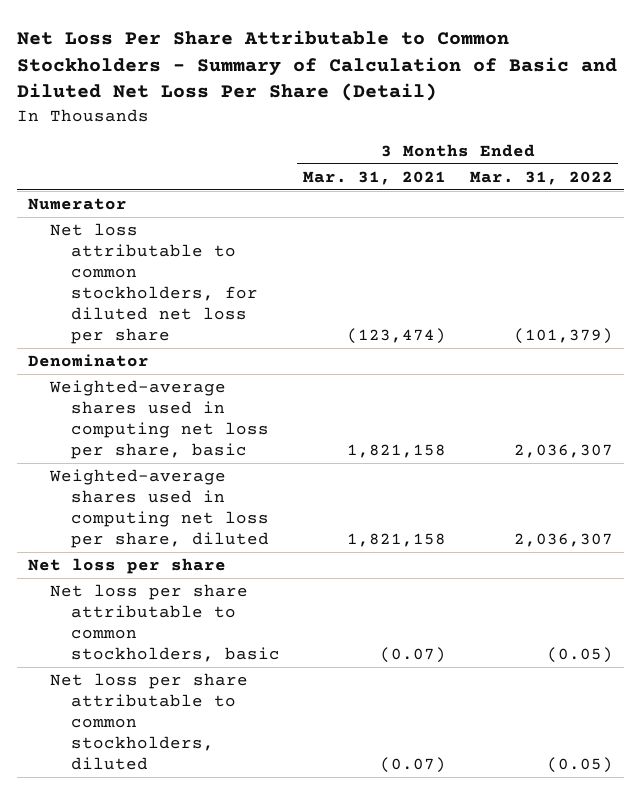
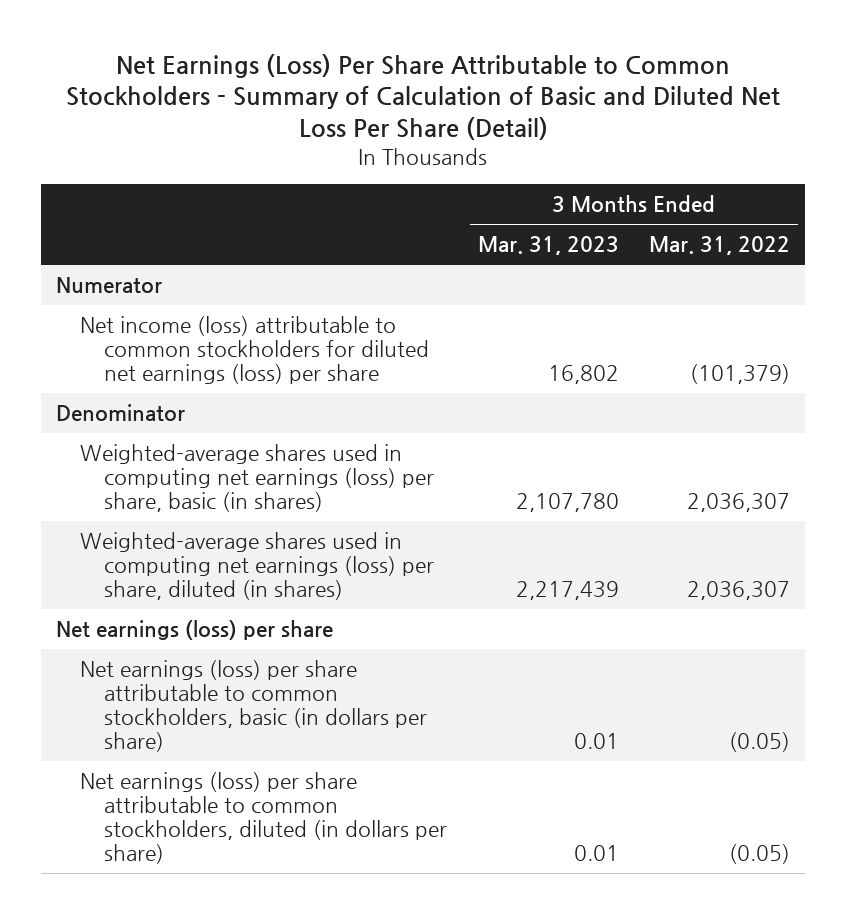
[16,29,617,102] Net Loss Per Share Attributable to Common Stockholders - Summary of Calculation of Basic and Diluted Net Loss Per Share (Detail) -> [66,53,781,141] Net Earnings (Loss) Per Share Attributable to Common Stockholders - Summary of Calculation of Basic and Diluted Net Loss Per Share (Detail)
[303,170,447,185] Mar. 31, 2021 -> none
none -> [477,236,619,256] Mar. 31, 2023
[49,222,258,345] Net loss attributable to common stockholders, for diluted net loss per share -> [80,316,430,384] Net income (loss) attributable to common stockholders for diluted net earnings (loss) per share
[48,379,269,460] Weighted-average shares used in computing net loss per share, basic -> [80,444,435,512] Weighted-average shares used in computing net earnings (loss) per share, basic (in shares)
[48,468,269,549] Weighted-average shares used in computing net loss per share, diluted -> [80,532,435,600] Weighted-average shares used in computing net earnings (loss) per share, diluted (in shares)
[28,557,227,574] Net loss per share -> [56,620,334,641] Net earnings (loss) per share
[49,583,280,663] Net loss per share attributable to common stockholders, basic -> [80,660,428,752] Net earnings (loss) per share attributable to common stockholders, basic (in dollars per share)
[49,672,248,771] Net loss per share attributable to common stockholders, diluted -> [80,772,448,864] Net earnings (loss) per share attributable to common stockholders, diluted (in dollars per share)

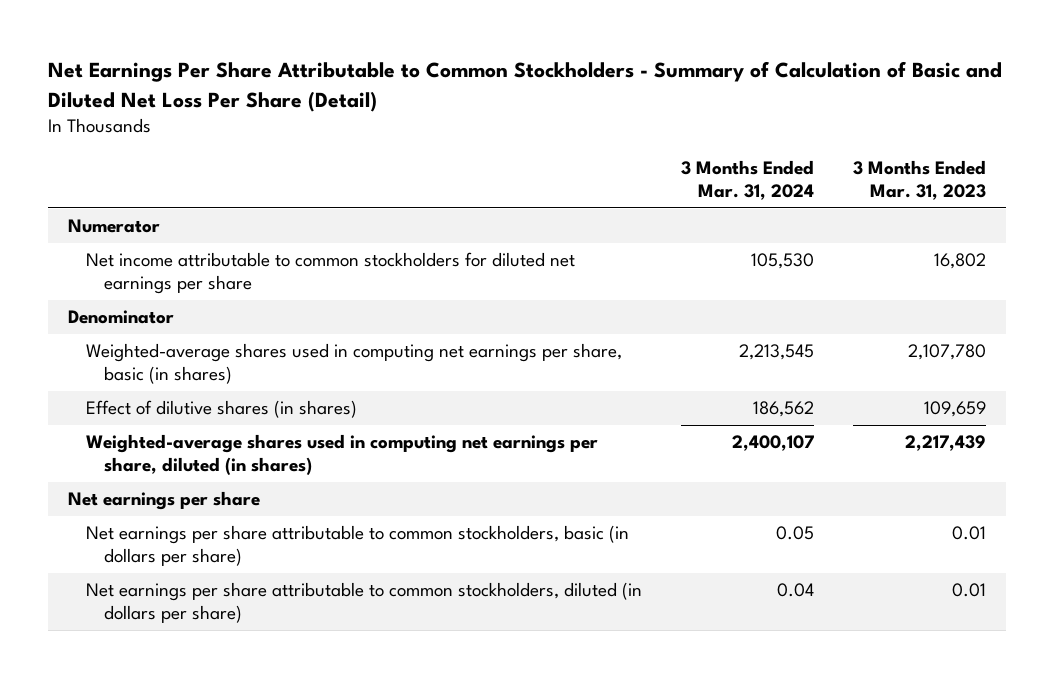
[66,53,781,141] Net Earnings (Loss) Per Share Attributable to Common Stockholders - Summary of Calculation of Basic and Diluted Net Loss Per Share (Detail) -> [47,61,1002,112] Net Earnings Per Share Attributable to Common Stockholders - Summary of Calculation of Basic and Diluted Net Loss Per Share (Detail)
[649,236,791,256] Mar. 31, 2022 -> none
none -> [681,160,815,200] 3 Months Ended Mar. 31, 2024
[80,316,430,384] Net income (loss) attributable to common stockholders for diluted net earnings (loss) per share -> [85,252,575,294] Net income attributable to common stockholders for diluted net earnings per share
[80,444,435,512] Weighted-average shares used in computing net earnings (loss) per share, basic (in shares) -> [85,343,622,384] Weighted-average shares used in computing net earnings per share, basic (in shares)
none -> [85,400,357,419] Effect of dilutive shares (in shares)
[80,532,435,600] Weighted-average shares used in computing net earnings (loss) per share, diluted (in shares) -> [85,434,598,475] Weighted-average shares used in computing net earnings per share, diluted (in shares)
[56,620,334,641] Net earnings (loss) per share -> [67,491,260,511] Net earnings per share
[80,660,428,752] Net earnings (loss) per share attributable to common stockholders, basic (in dollars per share) -> [85,525,629,566] Net earnings per share attributable to common stockholders, basic (in dollars per share)
[80,772,448,864] Net earnings (loss) per share attributable to common stockholders, diluted (in dollars per share) -> [85,582,642,623] Net earnings per share attributable to common stockholders, diluted (in dollars per share)

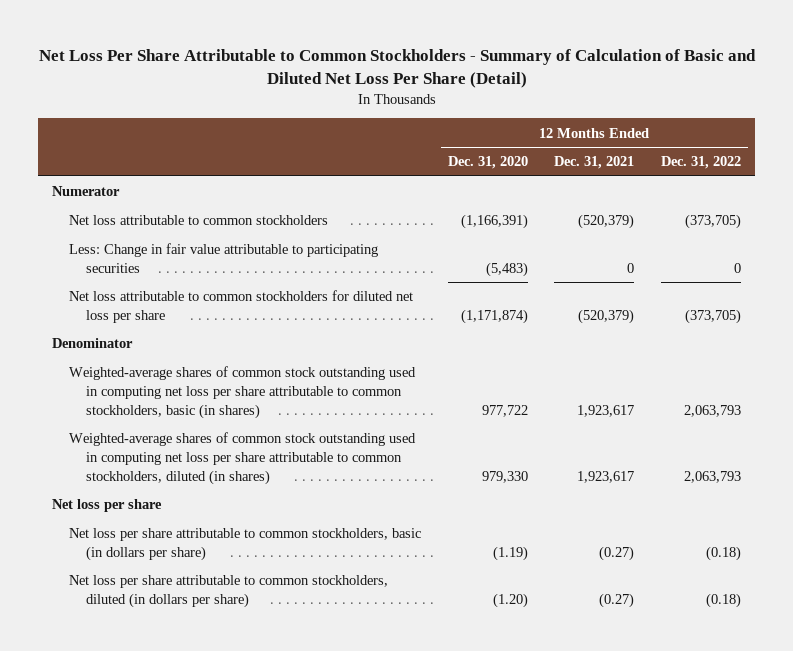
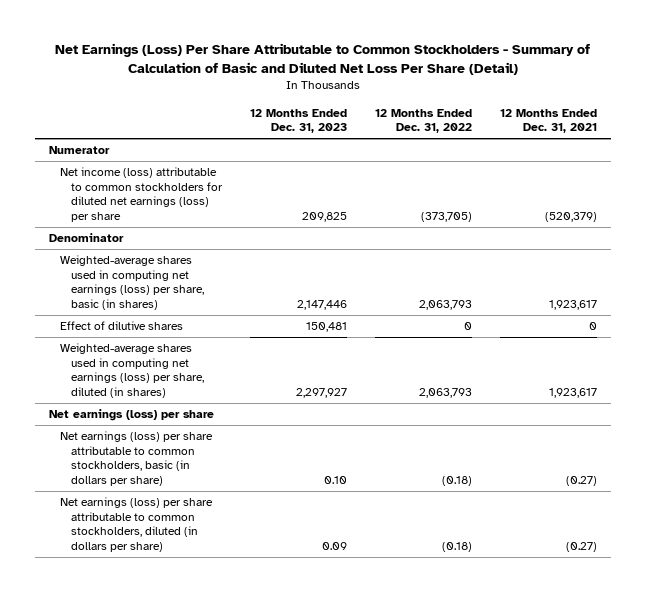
[38,49,756,88] Net Loss Per Share Attributable to Common Stockholders - Summary of Calculation of Basic and Diluted Net Loss Per Share (Detail) -> [54,42,590,75] Net Earnings (Loss) Per Share Attributable to Common Stockholders - Summary of Calculation of Basic and Diluted Net Loss Per Share (Detail)
[447,156,528,170] Dec. 31, 2020 -> none
none -> [249,108,347,134] 12 Months Ended Dec. 31, 2023
[69,215,329,226] Net loss attributable to common stockholders -> none
[69,243,379,273] Less: Change in fair value attributable to participating securities -> none
[69,290,414,323] Net loss attributable to common stockholders for diluted net loss per share -> [59,167,223,223] Net income (loss) attributable to common stockholders for diluted net earnings (loss) per share
[69,366,417,419] Weighted-average shares of common stock outstanding used in computing net loss per share attributable to common stockholders, basic (in shares) -> [59,255,204,311] Weighted-average shares used in computing net earnings (loss) per share, basic (in shares)
none -> [59,321,183,331] Effect of dilutive shares
[69,432,417,485] Weighted-average shares of common stock outstanding used in computing net loss per share attributable to common stockholders, diluted (in shares) -> [59,343,204,399] Weighted-average shares used in computing net earnings (loss) per share, diluted (in shares)
[51,499,162,513] Net loss per share -> [48,409,214,422] Net earnings (loss) per share
[69,528,422,561] Net loss per share attributable to common stockholders, basic (in dollars per share) -> [59,431,213,487] Net earnings (loss) per share attributable to common stockholders, basic (in dollars per share)
[69,575,389,608] Net loss per share attributable to common stockholders, diluted (in dollars per share) -> [59,497,213,553] Net earnings (loss) per share attributable to common stockholders, diluted (in dollars per share)

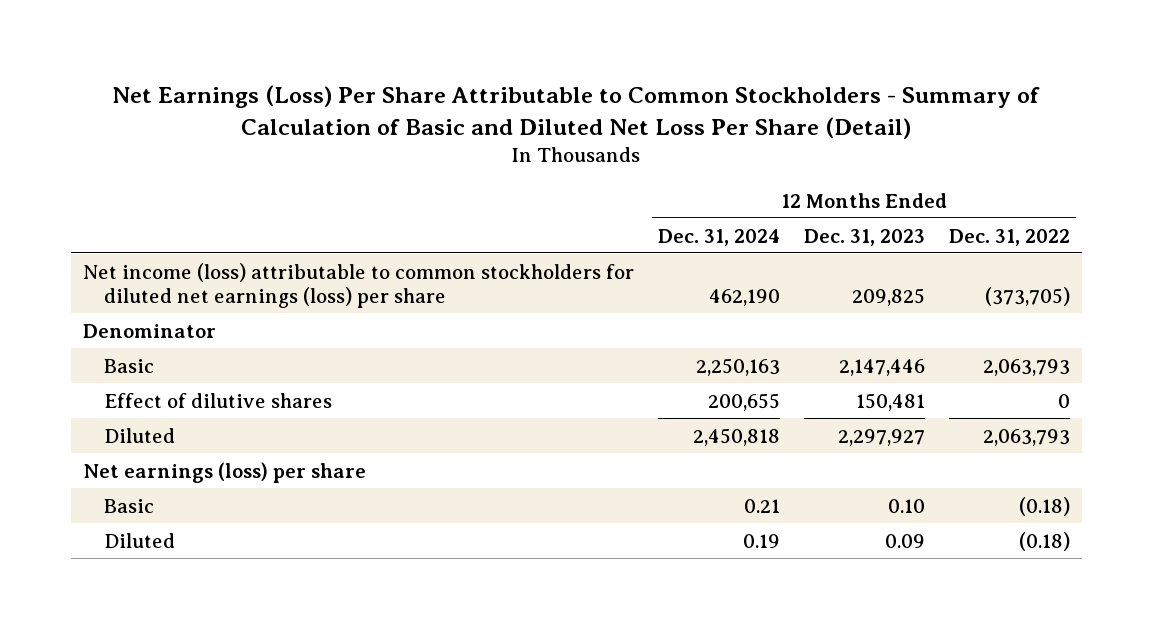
[499,108,597,134] 12 Months Ended Dec. 31, 2021 -> none
none -> [657,228,780,246] Dec. 31, 2024
[48,146,110,155] Numerator -> none
[59,255,204,311] Weighted-average shares used in computing net earnings (loss) per share, basic (in shares) -> [103,358,154,373] Basic
[59,343,204,399] Weighted-average shares used in computing net earnings (loss) per share, diluted (in shares) -> [103,427,175,443] Diluted
[59,431,213,487] Net earnings (loss) per share attributable to common stockholders, basic (in dollars per share) -> [103,498,154,513] Basic
[59,497,213,553] Net earnings (loss) per share attributable to common stockholders, diluted (in dollars per share) -> [103,532,175,548] Diluted

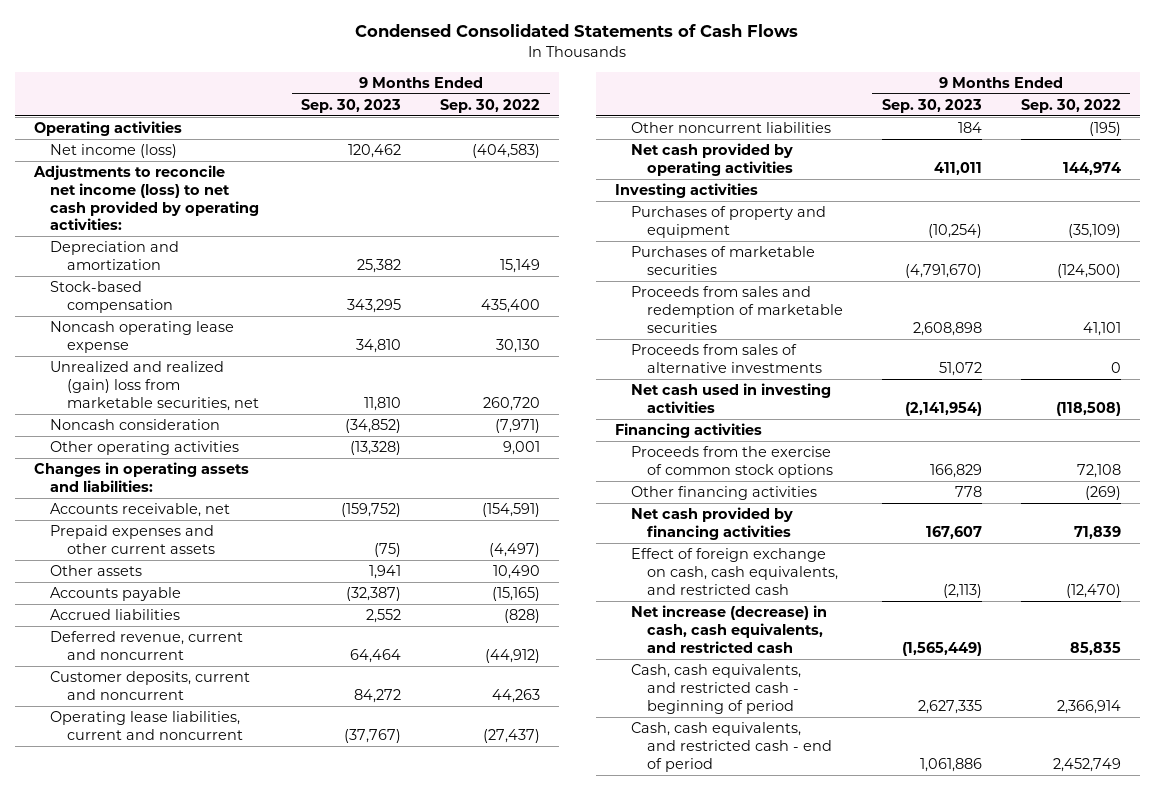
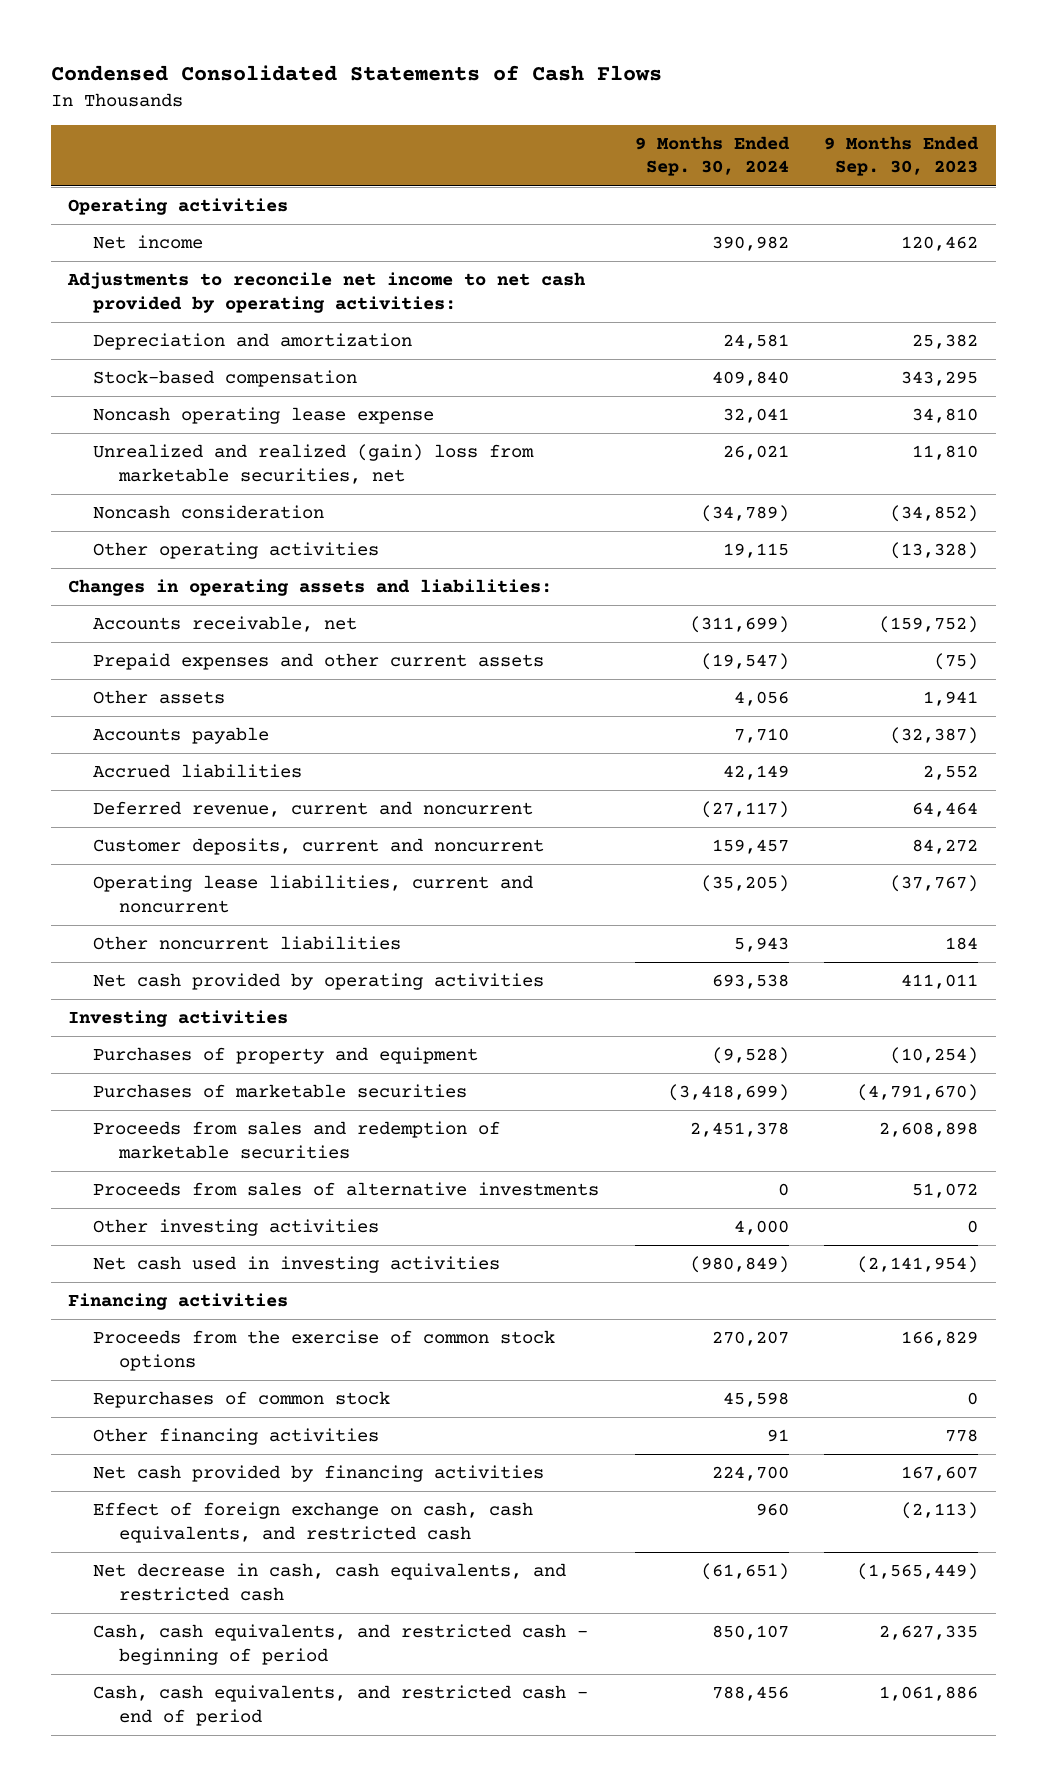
[439,98,540,113] Sep. 30, 2022 -> none
none -> [634,136,790,177] 9 Months Ended Sep. 30, 2024
[50,144,178,159] Net income (loss) -> [93,235,204,250] Net income
[33,165,260,231] Adjustments to reconcile net income (loss) to net cash provided by operating activities: -> [67,272,587,313] Adjustments to reconcile net income to net cash provided by operating activities:
none -> [93,1219,380,1237] Other investing activities
none -> [93,1391,391,1409] Repurchases of common stock
[631,605,828,653] Net increase (decrease) in cash, cash equivalents, and restricted cash -> [93,1563,567,1601] Net decrease in cash, cash equivalents, and restricted cash

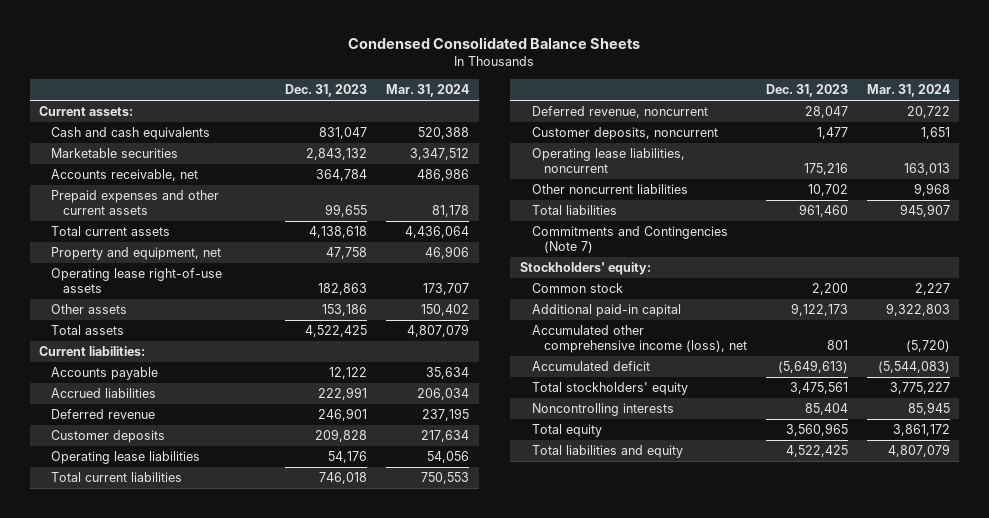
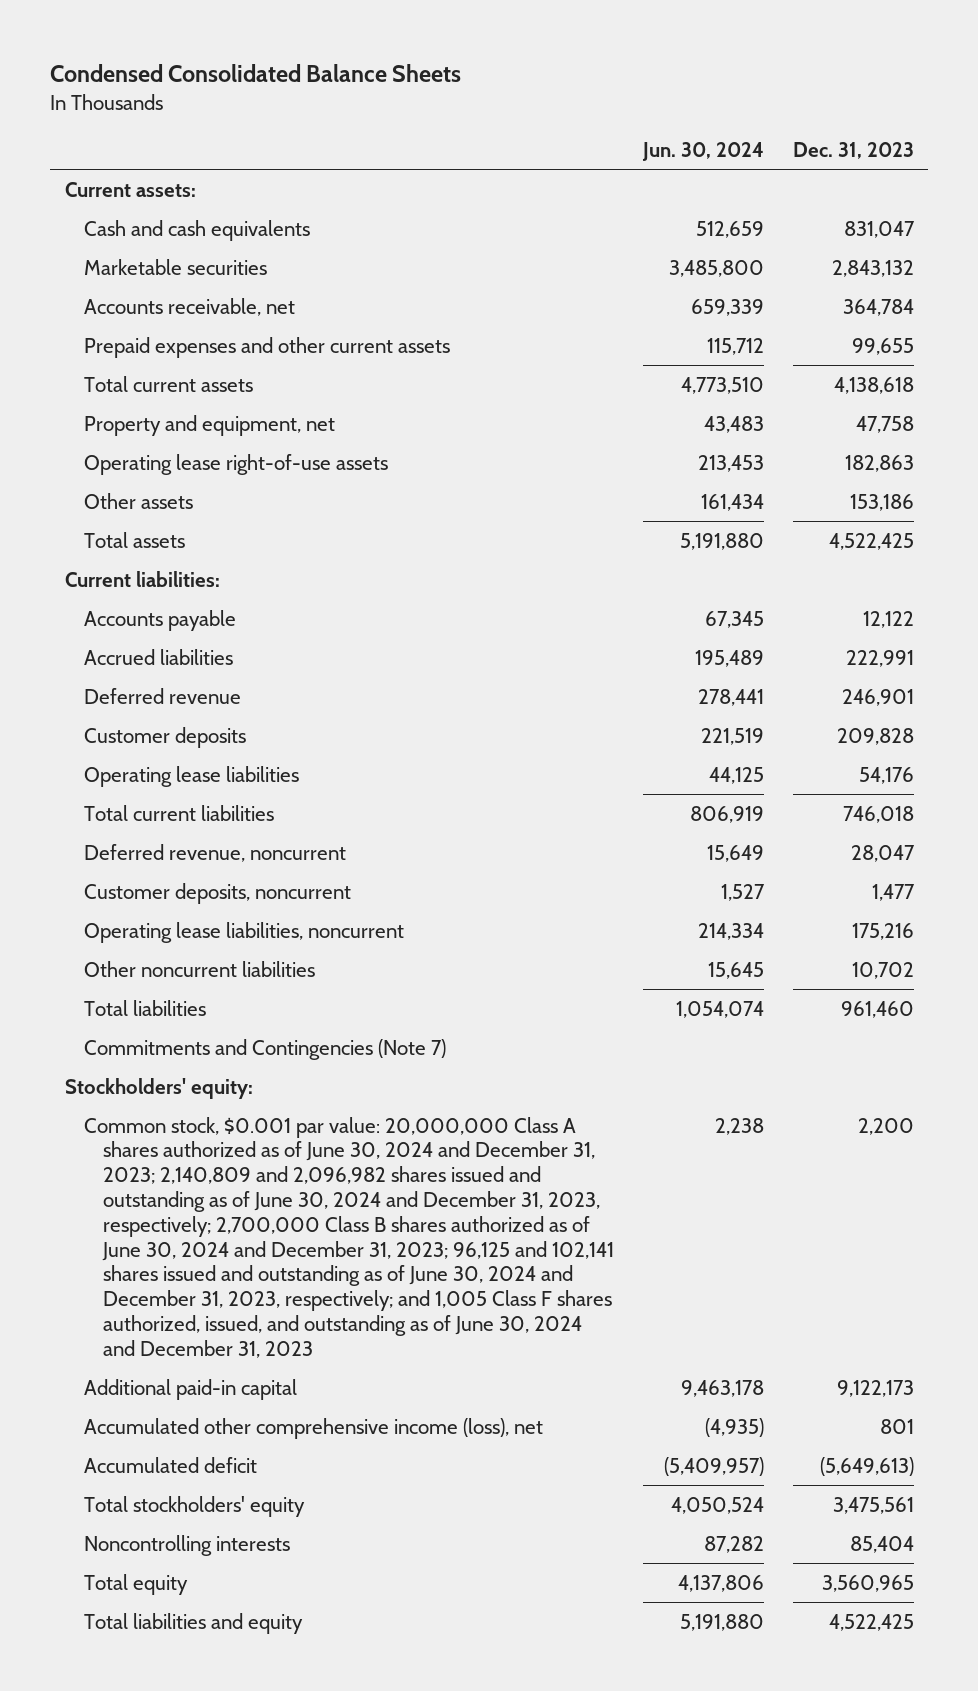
[386,84,470,98] Mar. 31, 2024 -> none
none -> [641,142,764,162] Jun. 30, 2024
[531,283,623,294] Common stock -> [83,1116,614,1358] Common stock, $0.001 par value: 20,000,000 Class A shares authorized as of June 30, 2024 and December 31, 2023; 2,140,809 and 2,096,982 shares issued and outstanding as of June 30, 2024 and December 31, 2023, respectively; 2,700,000 Class B shares authorized as of June 30, 2024 and December 31, 2023; 96,125 and 102,141 shares issued and outstanding as of June 30, 2024 and December 31, 2023, respectively; and 1,005 Class F shares authorized, issued, and outstanding as of June 30, 2024 and December 31, 2023

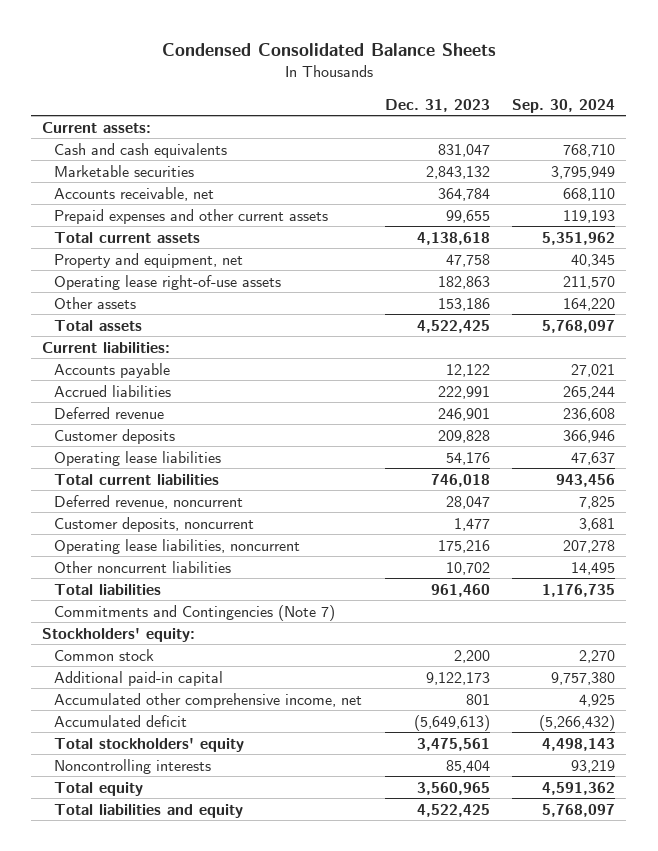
[641,142,764,162] Jun. 30, 2024 -> none
none -> [512,98,616,113] Sep. 30, 2024
[83,1116,614,1358] Common stock, $0.001 par value: 20,000,000 Class A shares authorized as of June 30, 2024 and December 31, 2023; 2,140,809 and 2,096,982 shares issued and outstanding as of June 30, 2024 and December 31, 2023, respectively; 2,700,000 Class B shares authorized as of June 30, 2024 and December 31, 2023; 96,125 and 102,141 shares issued and outstanding as of June 30, 2024 and December 31, 2023, respectively; and 1,005 Class F shares authorized, issued, and outstanding as of June 30, 2024 and December 31, 2023 -> [54,648,155,661] Common stock
[83,1417,543,1439] Accumulated other comprehensive income (loss), net -> [54,692,363,708] Accumulated other comprehensive income, net

